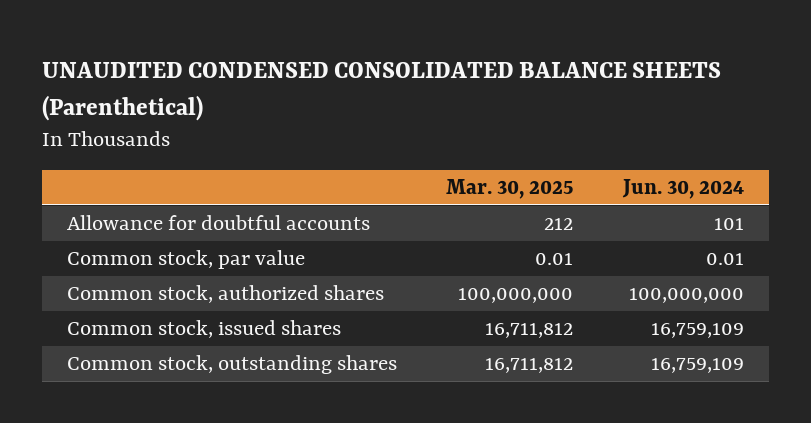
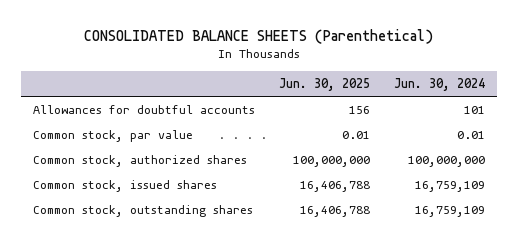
[42,62,722,121] UNAUDITED CONDENSED CONSOLIDATED BALANCE SHEETS (Parenthetical) -> [84,29,434,45] CONSOLIDATED BALANCE SHEETS (Parenthetical)
[446,179,574,200] Mar. 30, 2025 -> none
none -> [279,77,371,91] Jun. 30, 2025
[66,215,370,231] Allowance for doubtful accounts -> [33,104,256,114] Allowances for doubtful accounts

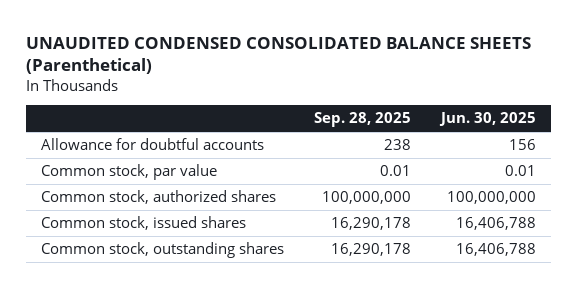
[84,29,434,45] CONSOLIDATED BALANCE SHEETS (Parenthetical) -> [26,36,532,74] UNAUDITED CONDENSED CONSOLIDATED BALANCE SHEETS (Parenthetical)
[394,77,486,91] Jun. 30, 2024 -> none
none -> [314,112,412,128] Sep. 28, 2025
[33,104,256,114] Allowances for doubtful accounts -> [41,138,265,151] Allowance for doubtful accounts

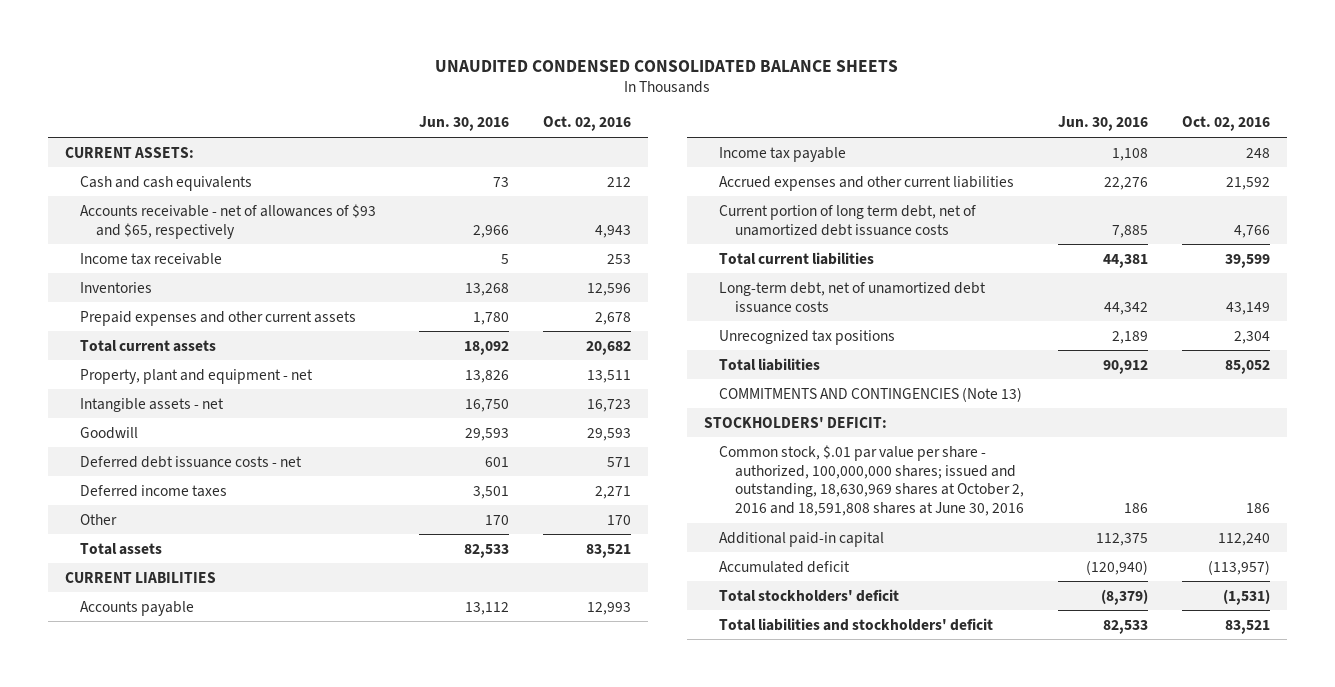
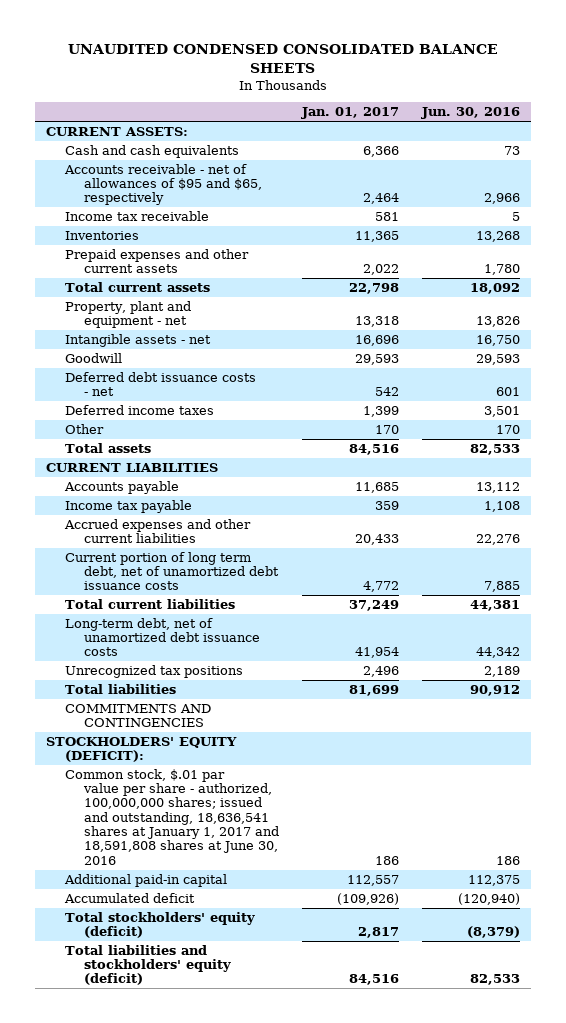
[543,116,632,132] Oct. 02, 2016 -> none
none -> [300,107,399,120] Jan. 01, 2017
[80,203,377,239] Accounts receivable - net of allowances of $93 and $65, respectively -> [64,163,263,206] Accounts receivable - net of allowances of $95 and $65, respectively
[719,386,1023,402] COMMITMENTS AND CONTINGENCIES (Note 13) -> [65,703,212,728] COMMITMENTS AND CONTINGENCIES
[703,416,887,428] STOCKHOLDERS' DEFICIT: -> [46,736,238,763] STOCKHOLDERS' EQUITY (DEFICIT):
[719,444,1025,517] Common stock, $.01 par value per share - authorized, 100,000,000 shares; issued and outstanding, 18,630,969 shares at October 2, 2016 and 18,591,808 shares at June 30, 2016 -> [65,768,280,865] Common stock, $.01 par value per share - authorized, 100,000,000 shares; issued and outstanding, 18,636,541 shares at January 1, 2017 and 18,591,808 shares at June 30, 2016
[719,588,900,602] Total stockholders' deficit -> [65,911,256,939] Total stockholders' equity (deficit)
[719,617,994,631] Total liabilities and stockholders' deficit -> [65,944,232,986] Total liabilities and stockholders' equity (deficit)

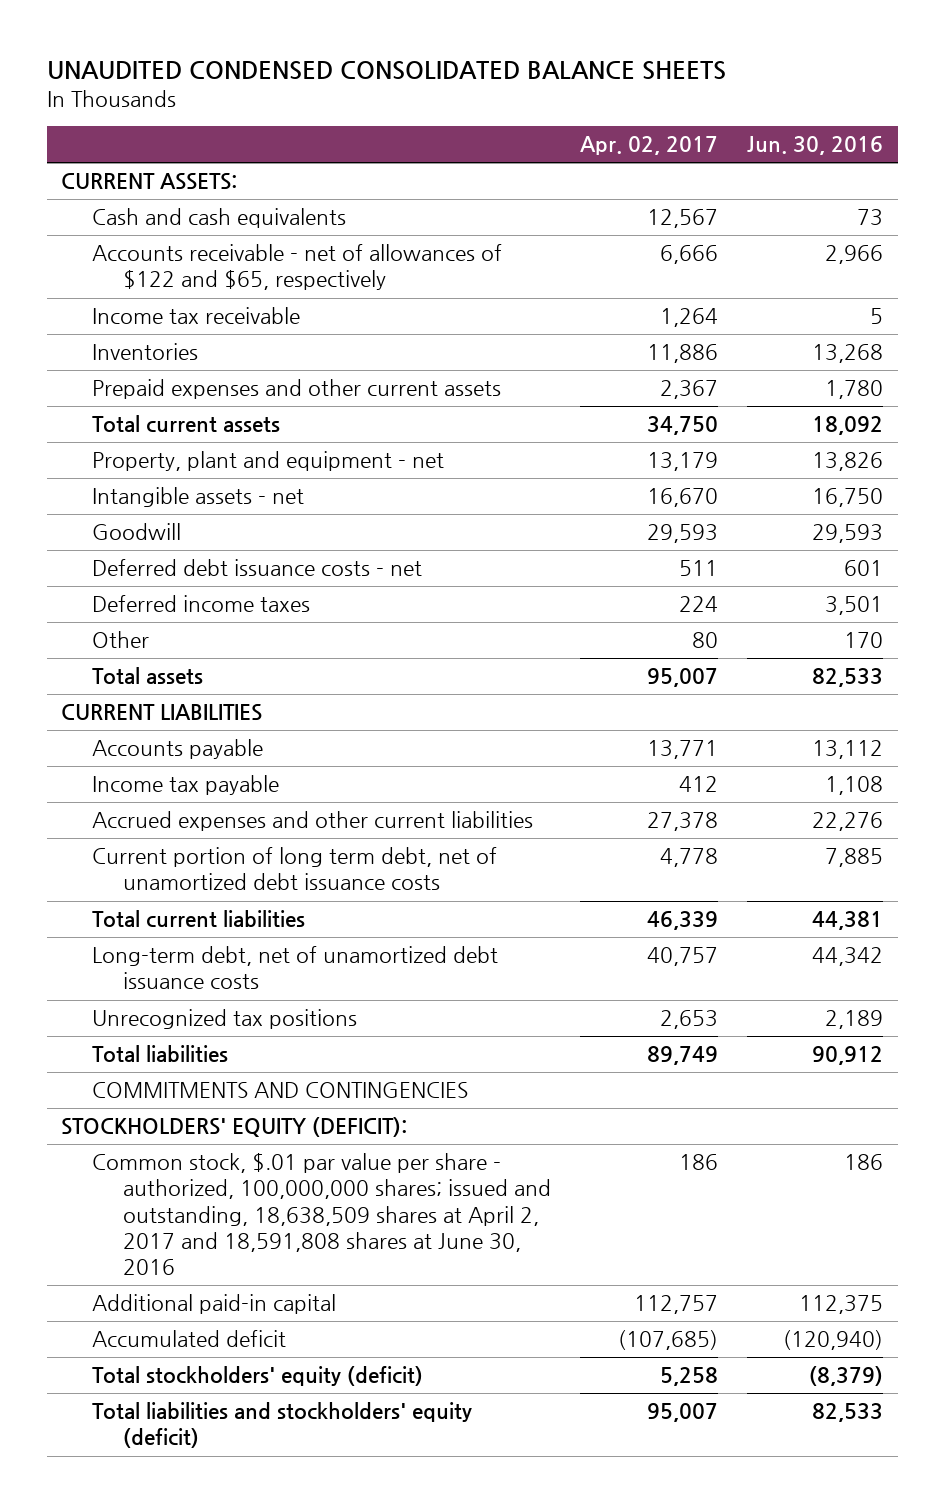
[300,107,399,120] Jan. 01, 2017 -> none
none -> [580,136,719,156] Apr. 02, 2017
[64,163,263,206] Accounts receivable - net of allowances of $95 and $65, respectively -> [92,244,503,291] Accounts receivable - net of allowances of $122 and $65, respectively
[65,768,280,865] Common stock, $.01 par value per share - authorized, 100,000,000 shares; issued and outstanding, 18,636,541 shares at January 1, 2017 and 18,591,808 shares at June 30, 2016 -> [92,1153,552,1276] Common stock, $.01 par value per share - authorized, 100,000,000 shares; issued and outstanding, 18,638,509 shares at April 2, 2017 and 18,591,808 shares at June 30, 2016

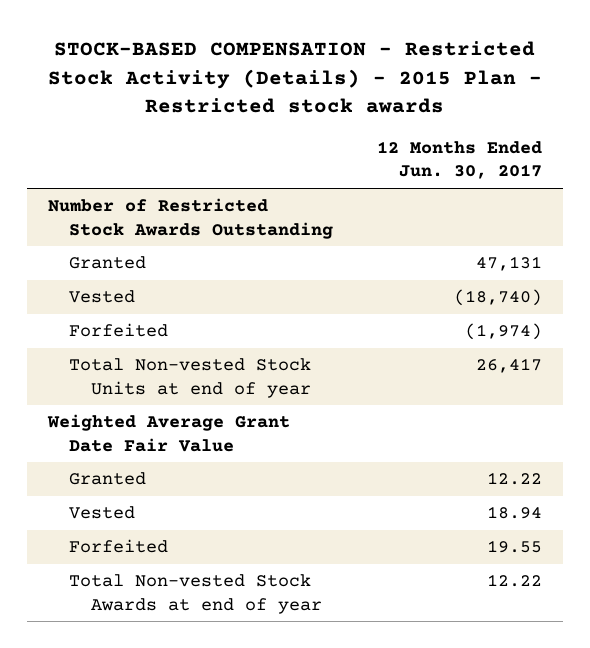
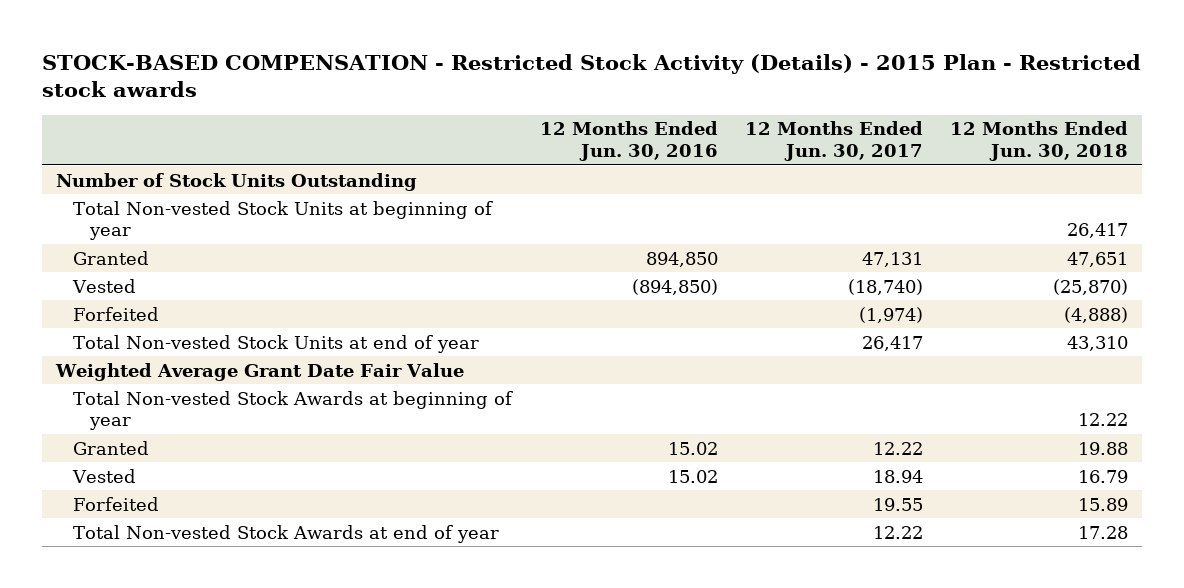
none -> [539,121,718,161] 12 Months Ended Jun. 30, 2016
none -> [950,121,1129,161] 12 Months Ended Jun. 30, 2018
[48,198,334,239] Number of Restricted Stock Awards Outstanding -> [55,172,417,191] Number of Stock Units Outstanding
none -> [73,200,494,241] Total Non-vested Stock Units at beginning of year
none -> [73,390,514,431] Total Non-vested Stock Awards at beginning of year

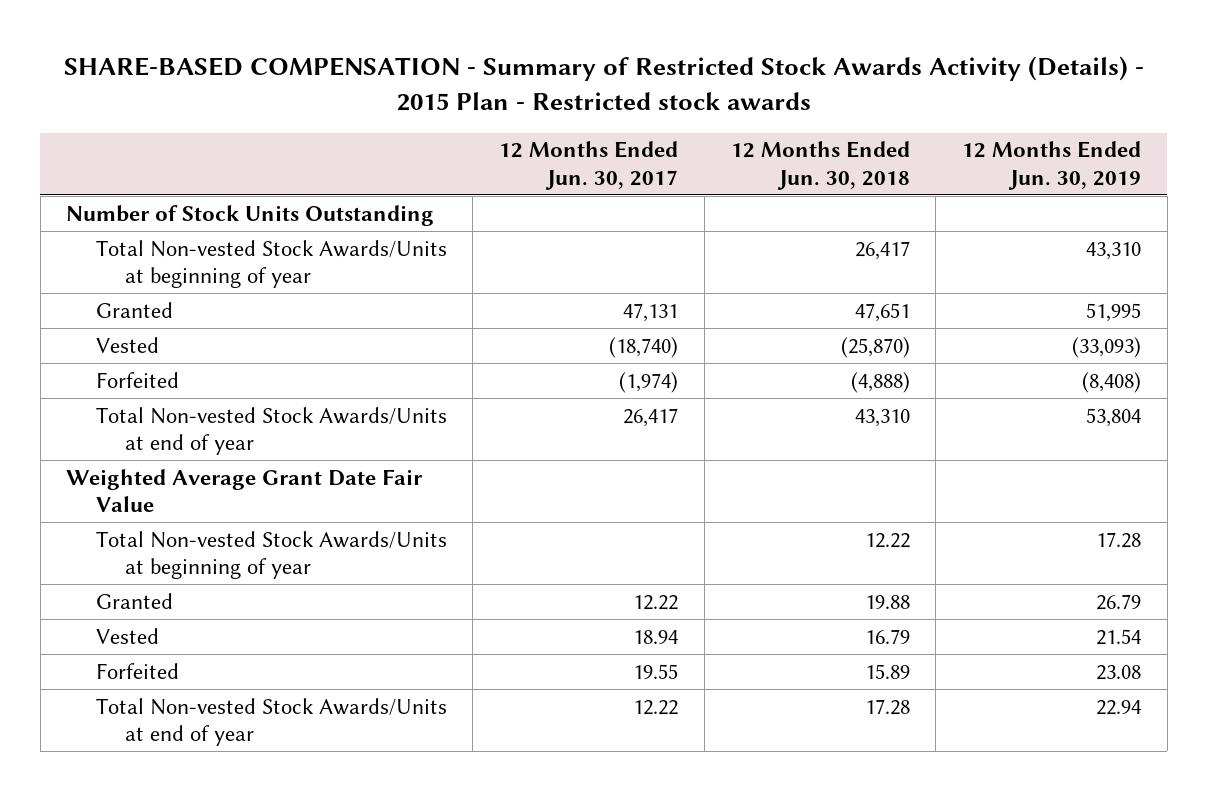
[42,53,1142,98] STOCK-BASED COMPENSATION - Restricted Stock Activity (Details) - 2015 Plan - Restricted stock awards -> [63,56,1144,112] SHARE-BASED COMPENSATION - Summary of Restricted Stock Awards Activity (Details) - 2015 Plan - Restricted stock awards
[539,121,718,161] 12 Months Ended Jun. 30, 2016 -> none
none -> [962,141,1142,190] 12 Months Ended Jun. 30, 2019
[73,200,494,241] Total Non-vested Stock Units at beginning of year -> [95,239,447,289] Total Non-vested Stock Awards/Units at beginning of year
[73,334,480,353] Total Non-vested Stock Units at end of year -> [95,406,447,456] Total Non-vested Stock Awards/Units at end of year
[73,390,514,431] Total Non-vested Stock Awards at beginning of year -> [95,530,447,580] Total Non-vested Stock Awards/Units at beginning of year
[73,524,500,543] Total Non-vested Stock Awards at end of year -> [95,697,447,747] Total Non-vested Stock Awards/Units at end of year

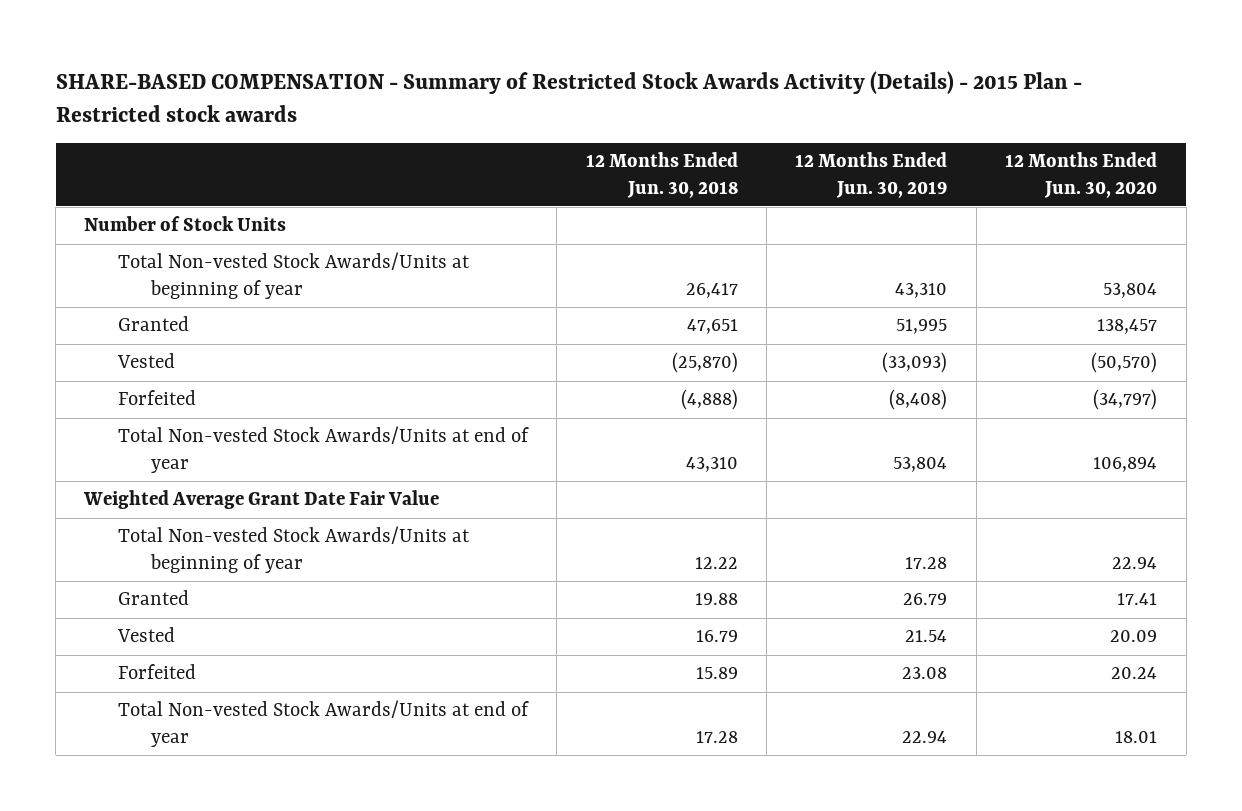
[499,141,679,190] 12 Months Ended Jun. 30, 2017 -> none
none -> [1005,152,1158,198] 12 Months Ended Jun. 30, 2020
[66,204,435,226] Number of Stock Units Outstanding -> [84,216,287,232] Number of Stock Units

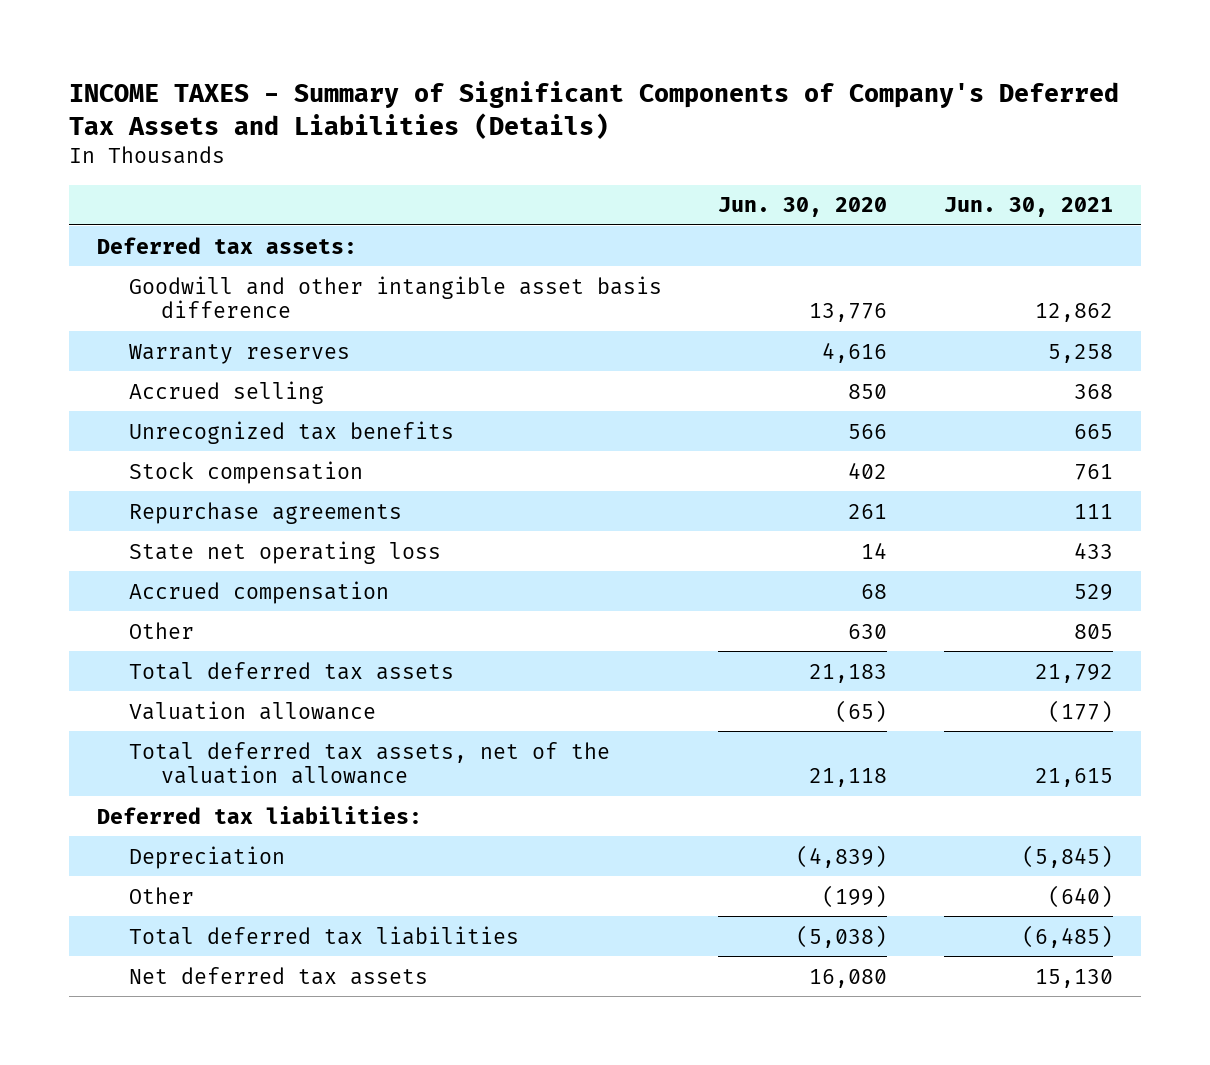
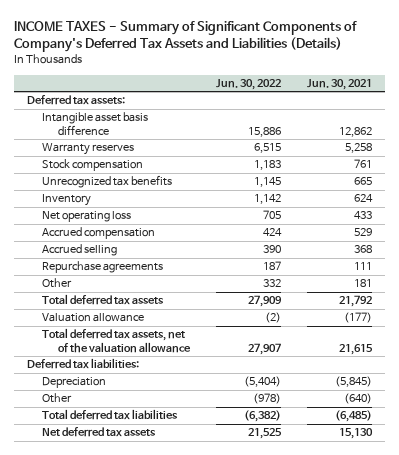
[718,197,888,218] Jun. 30, 2020 -> none
none -> [216,79,282,91] Jun. 30, 2022
[129,275,663,318] Goodwill and other intangible asset basis difference -> [42,112,149,135] Intangible asset basis difference
[129,420,455,444] Unrecognized tax benefits -> [42,175,173,189] Unrecognized tax benefits
none -> [42,194,92,207] Inventory
[129,540,442,564] State net operating loss -> [42,211,132,223] Net operating loss
[129,380,325,404] Accrued selling -> [42,244,118,257] Accrued selling
[129,501,403,524] Repurchase agreements -> [42,261,164,274] Repurchase agreements
[1073,623,1113,639] 805 -> [354,279,373,288] 181

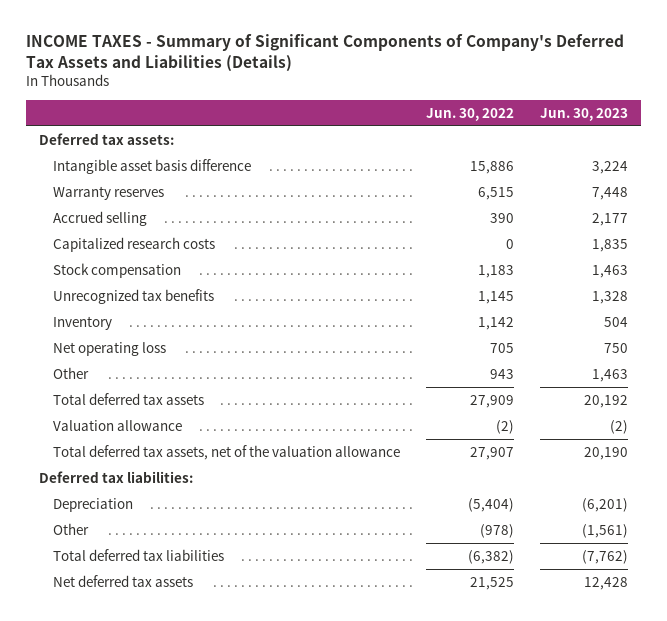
[307,79,373,91] Jun. 30, 2021 -> none
none -> [540,107,629,121] Jun. 30, 2023
[42,244,118,257] Accrued selling -> [53,210,148,226] Accrued selling
none -> [53,236,216,252] Capitalized research costs
[42,227,156,240] Accrued compensation -> none
[42,261,164,274] Repurchase agreements -> none
[263,279,282,288] 332 -> [490,368,515,379] 943

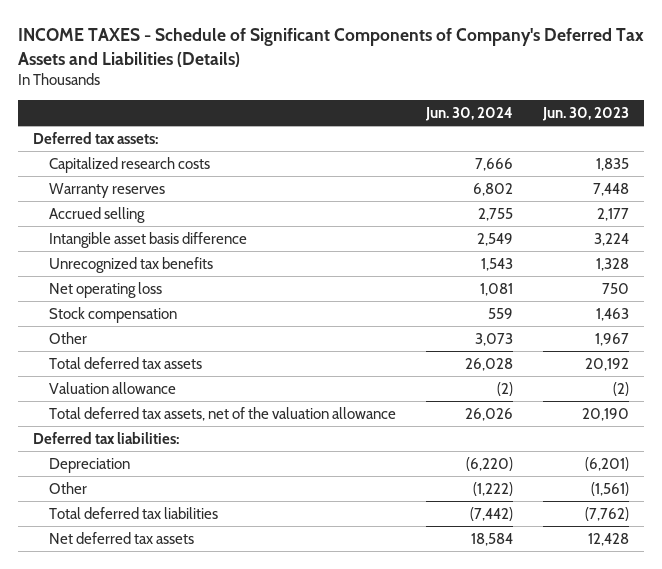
[26,34,625,73] INCOME TAXES - Summary of Significant Components of Company's Deferred Tax Assets and Liabilities (Details) -> [17,28,644,67] INCOME TAXES - Schedule of Significant Components of Company's Deferred Tax Assets and Liabilities (Details)
[426,107,515,121] Jun. 30, 2022 -> none
none -> [424,106,513,121] Jun. 30, 2024
[53,236,216,252] Capitalized research costs -> [48,156,210,173] Capitalized research costs
[53,158,252,174] Intangible asset basis difference -> [48,231,247,248] Intangible asset basis difference
[53,315,113,330] Inventory -> none
[53,262,182,278] Stock compensation -> [48,306,177,323] Stock compensation
[592,368,629,382] 1,463 -> [594,332,629,346] 1,967

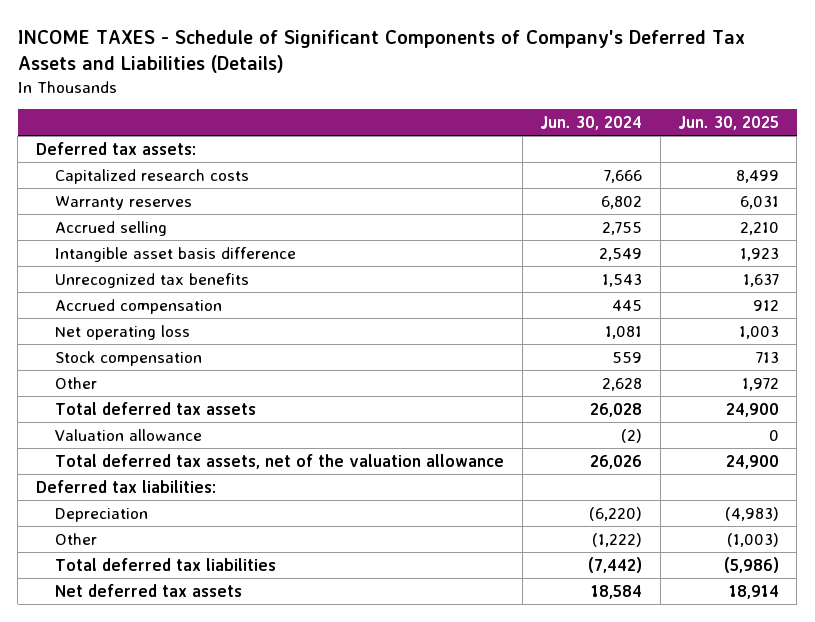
[541,106,629,121] Jun. 30, 2023 -> none
none -> [677,116,779,131] Jun. 30, 2025
none -> [55,298,223,314] Accrued compensation
[474,332,513,346] 3,073 -> [602,377,643,391] 2,628

